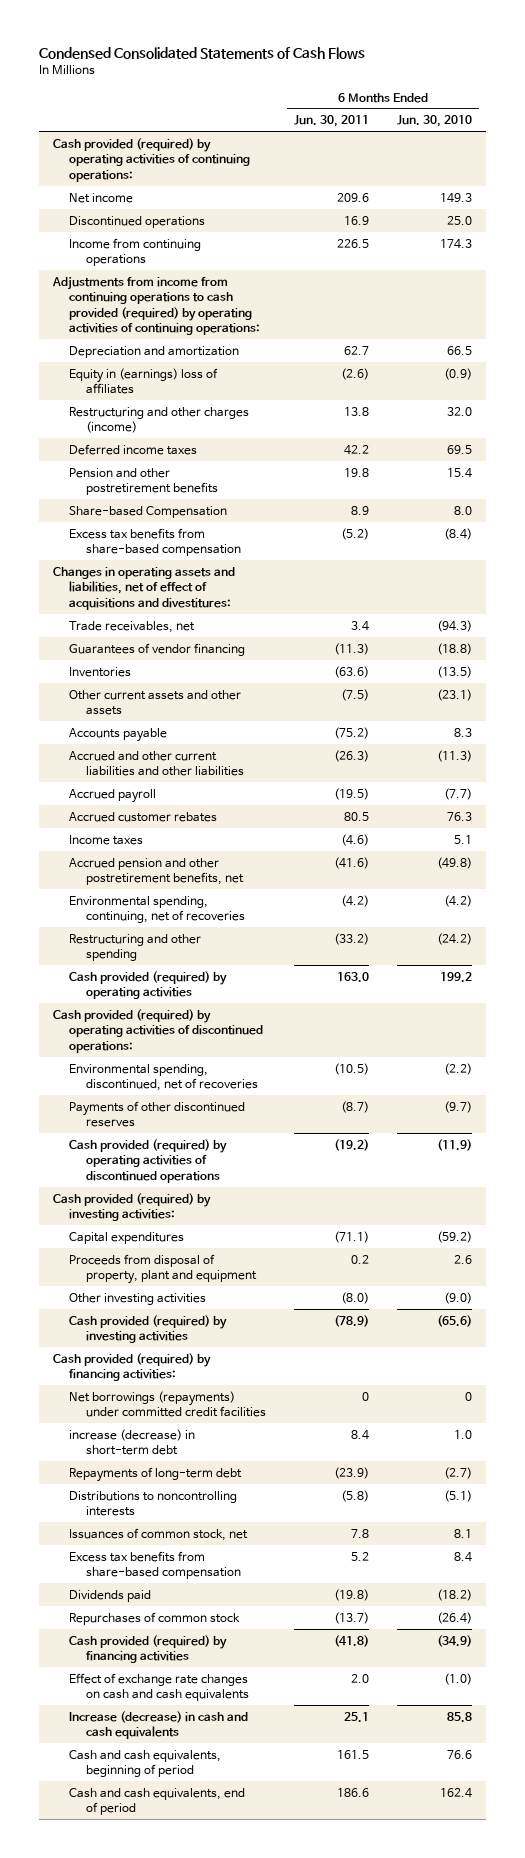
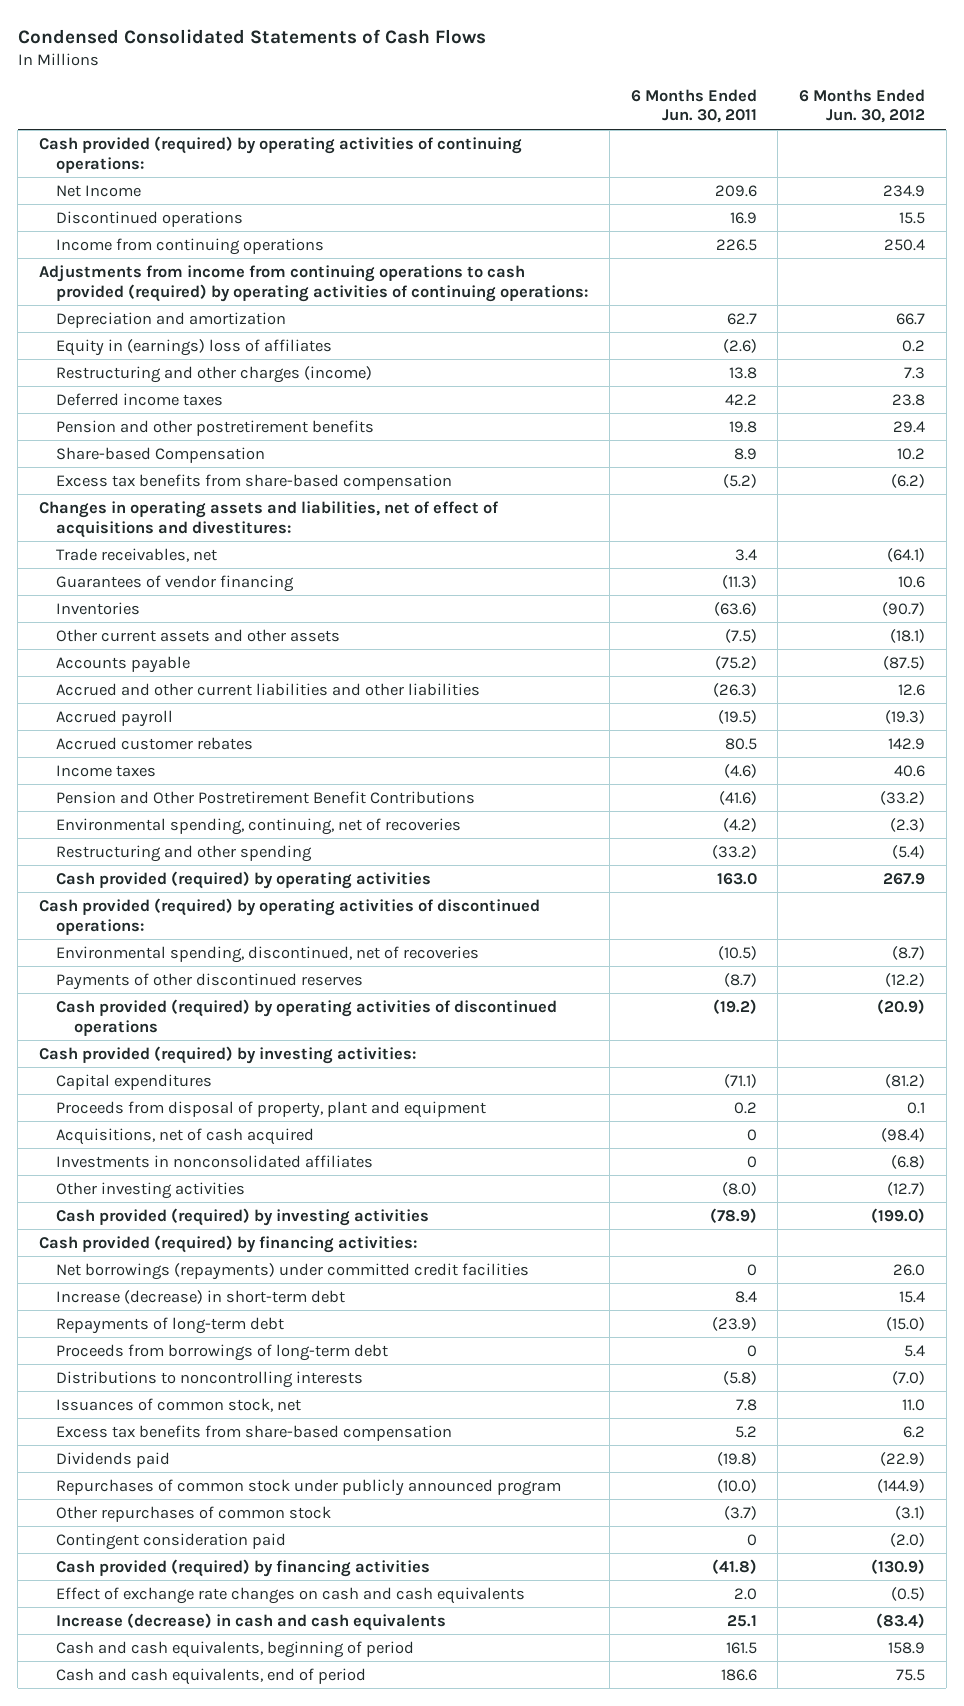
[396,115,472,128] Jun. 30, 2010 -> none
none -> [798,88,925,124] 6 Months Ended Jun. 30, 2012
[69,192,134,203] Net income -> [56,184,142,197] Net Income
[69,857,244,886] Accrued pension and other postretirement benefits, net -> [56,790,476,804] Pension and Other Postretirement Benefit Contributions
none -> [56,1127,315,1145] Acquisitions, net of cash acquired
none -> [56,1154,374,1168] Investments in nonconsolidated affiliates
[69,1428,196,1456] increase (decrease) in short-term debt -> [56,1289,346,1304] Increase (decrease) in short-term debt
none -> [56,1343,389,1361] Proceeds from borrowings of long-term debt
[69,1611,241,1625] Repurchases of common stock -> [56,1478,562,1496] Repurchases of common stock under publicly announced program
[333,1611,369,1624] (13.7) -> [716,1478,757,1493] (10.0)
none -> [56,1505,332,1522] Other repurchases of common stock
none -> [56,1532,287,1550] Contingent consideration paid

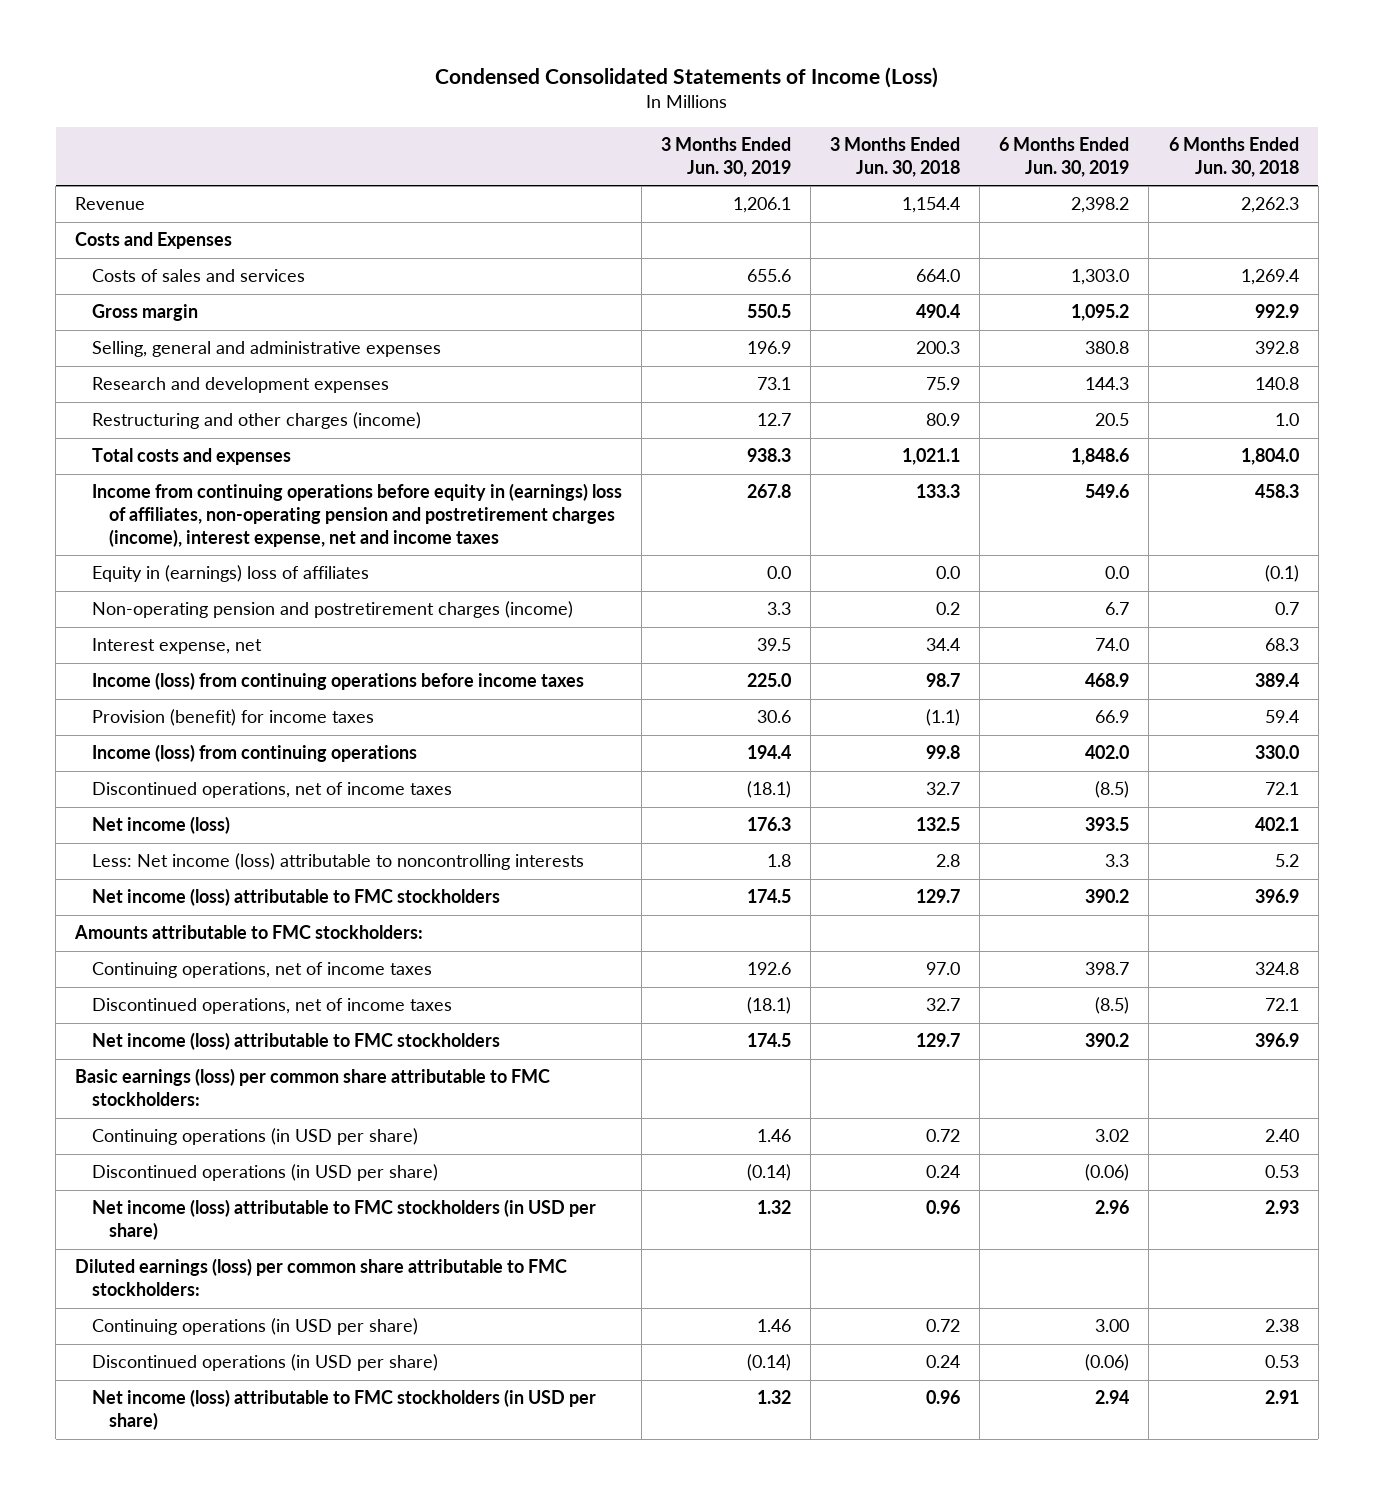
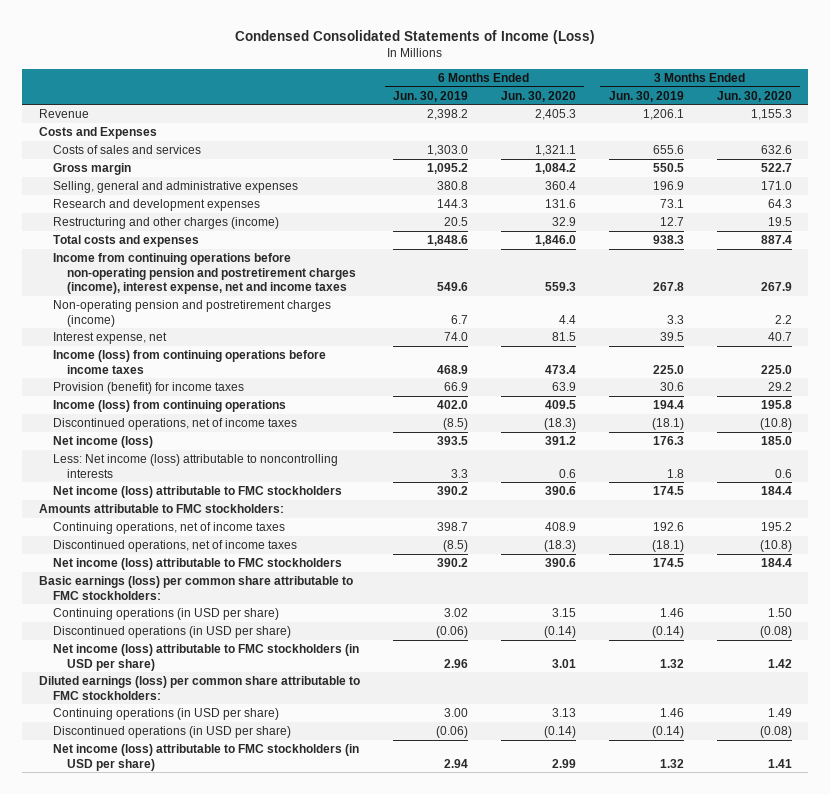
[830,137,961,177] 3 Months Ended Jun. 30, 2018 -> none
[1168,137,1299,177] 6 Months Ended Jun. 30, 2018 -> none
none -> [500,90,576,102] Jun. 30, 2020
none -> [716,90,792,102] Jun. 30, 2020
[92,565,370,583] Equity in (earnings) loss of affiliates -> none
[92,483,623,547] Income from continuing operations before equity in (earnings) loss of affiliates, non-operating pension and postretirement charges (income), interest expense, net and income taxes -> [53,253,357,295] Income from continuing operations before non-operating pension and postretirement charges (income), interest expense, net and income taxes

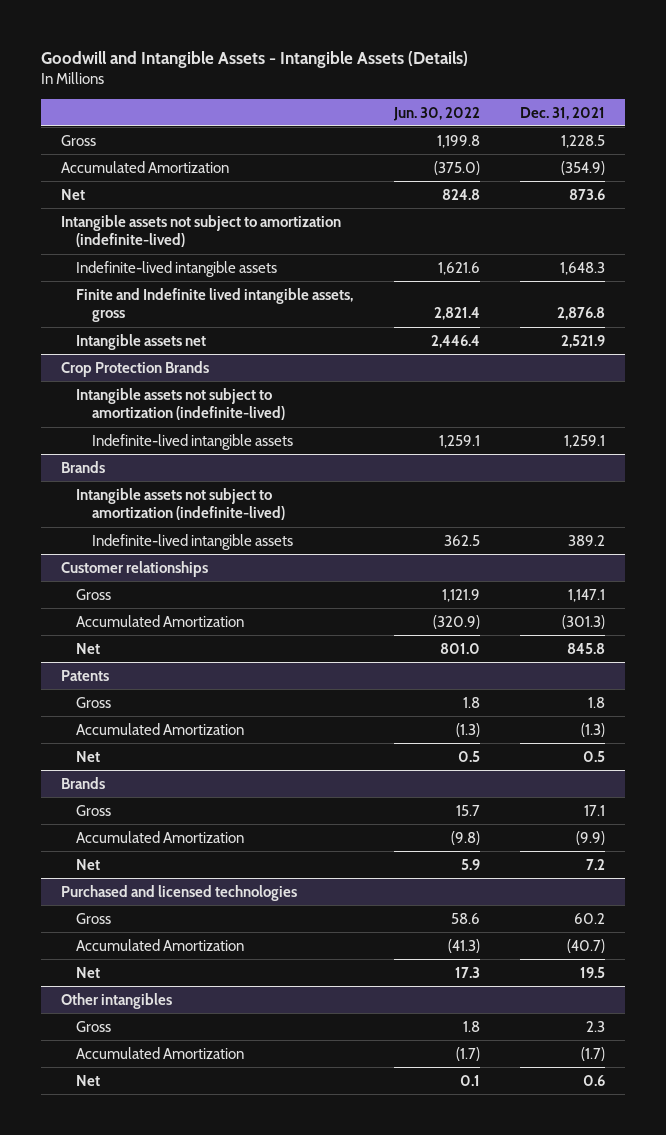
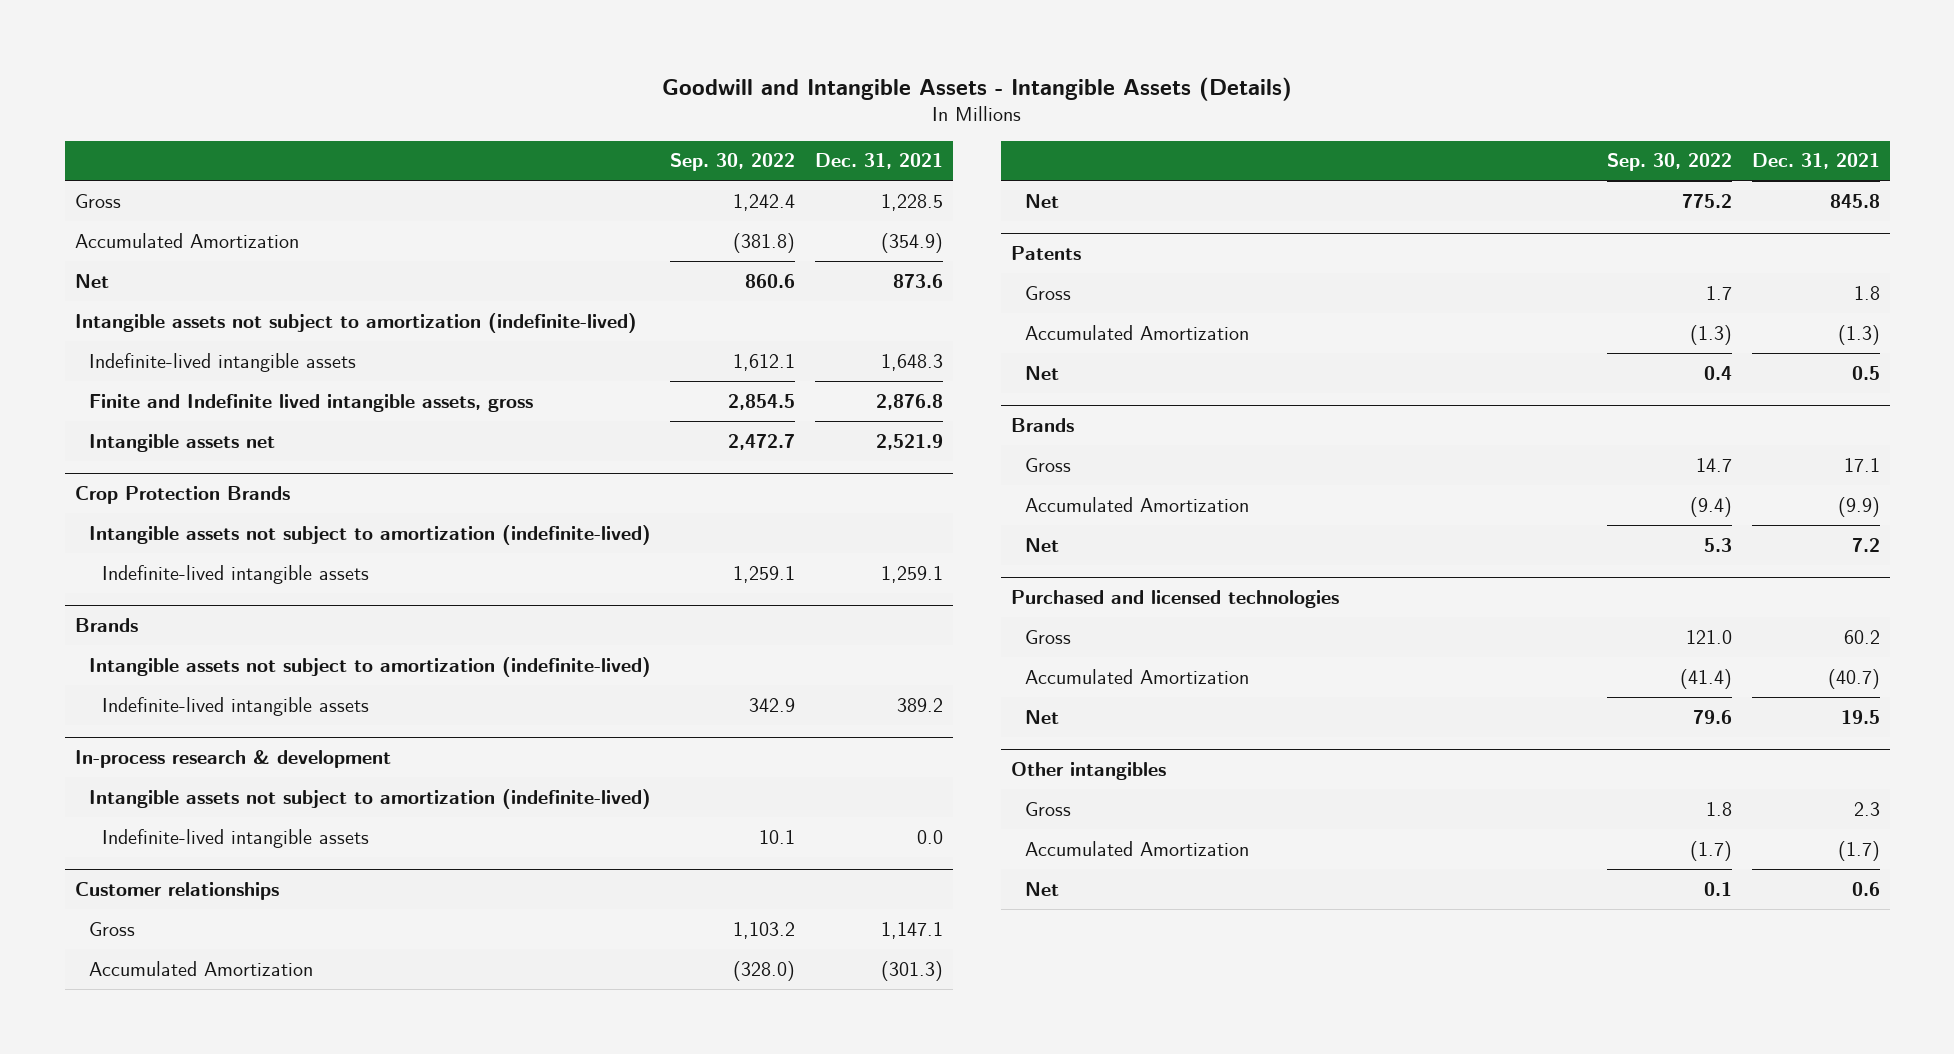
[392,106,480,121] Jun. 30, 2022 -> none
none -> [670,153,796,172] Sep. 30, 2022
none -> [74,749,391,768] In-process research & development
none -> [88,788,651,809] Intangible assets not subject to amortization (indefinite-lived)
none -> [102,828,370,848] Indefinite-lived intangible assets

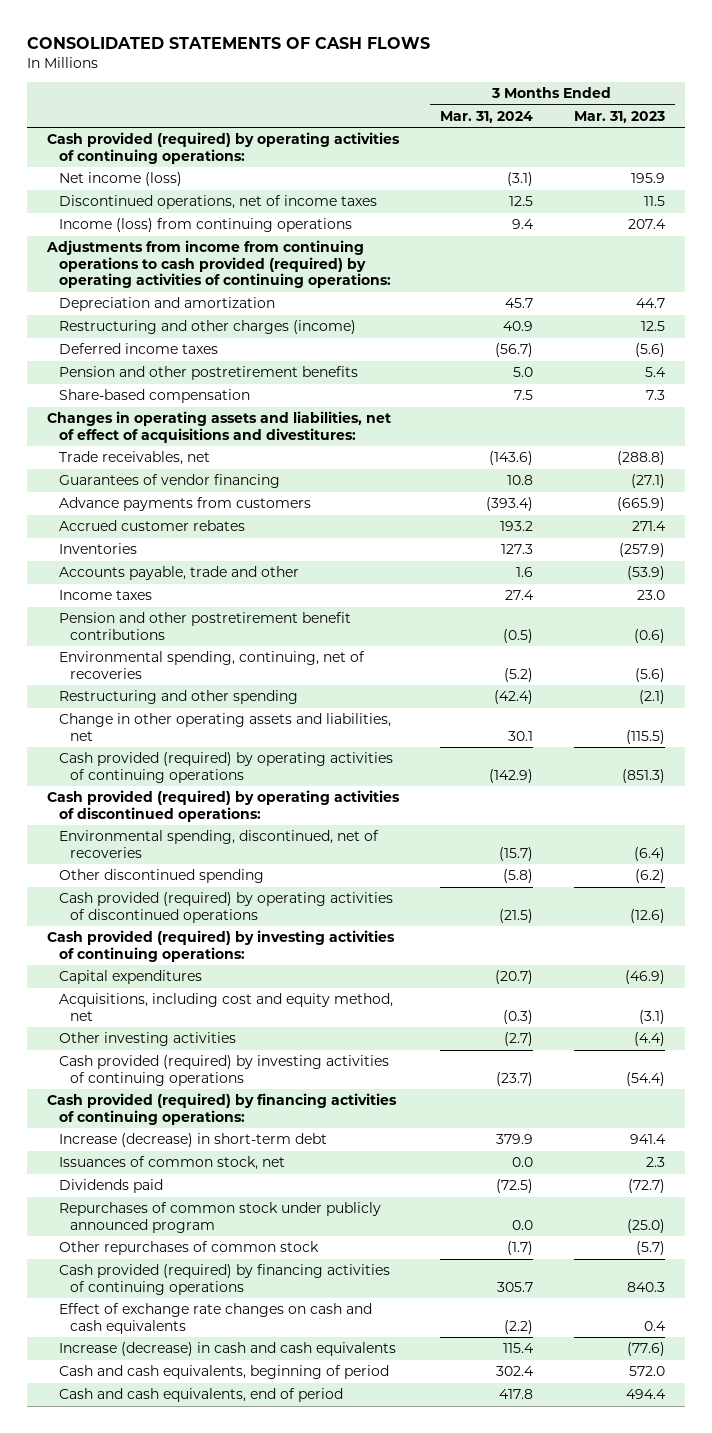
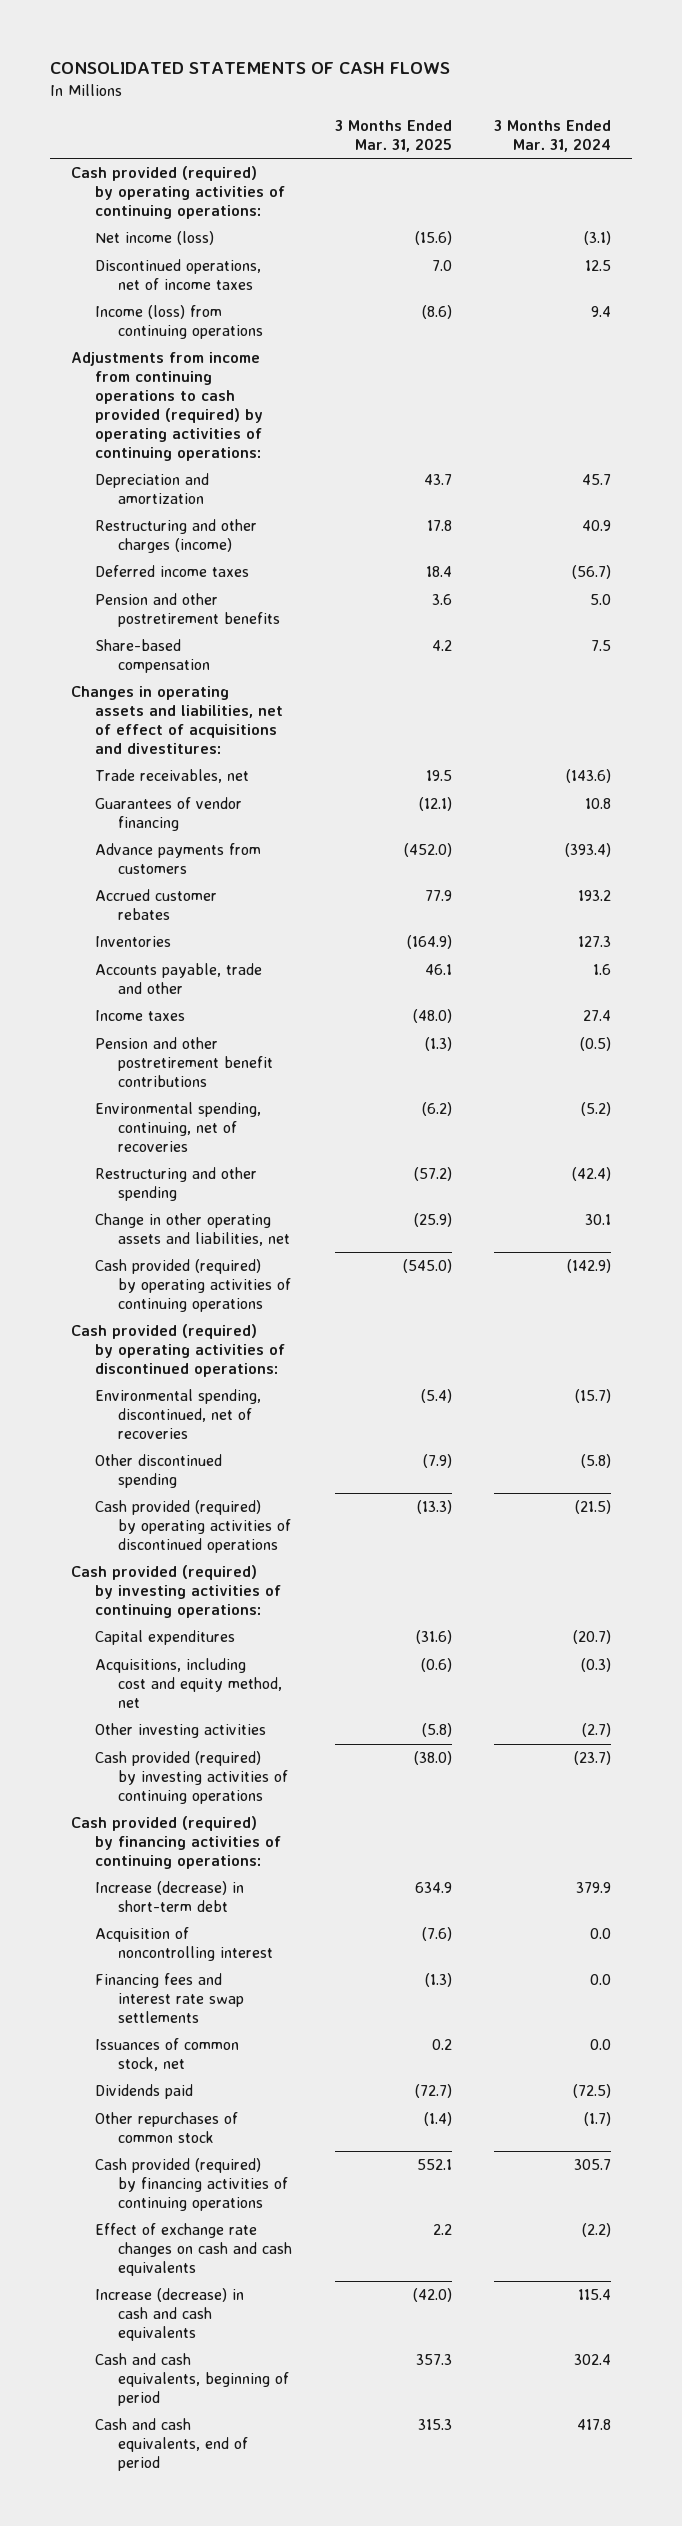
[573,111,665,124] Mar. 31, 2023 -> none
none -> [334,120,452,152] 3 Months Ended Mar. 31, 2025
none -> [94,1927,274,1962] Acquisition of noncontrolling interest
none -> [94,1973,245,2023] Financing fees and interest rate swap settlements
[58,1202,381,1233] Repurchases of common stock under publicly announced program -> none

